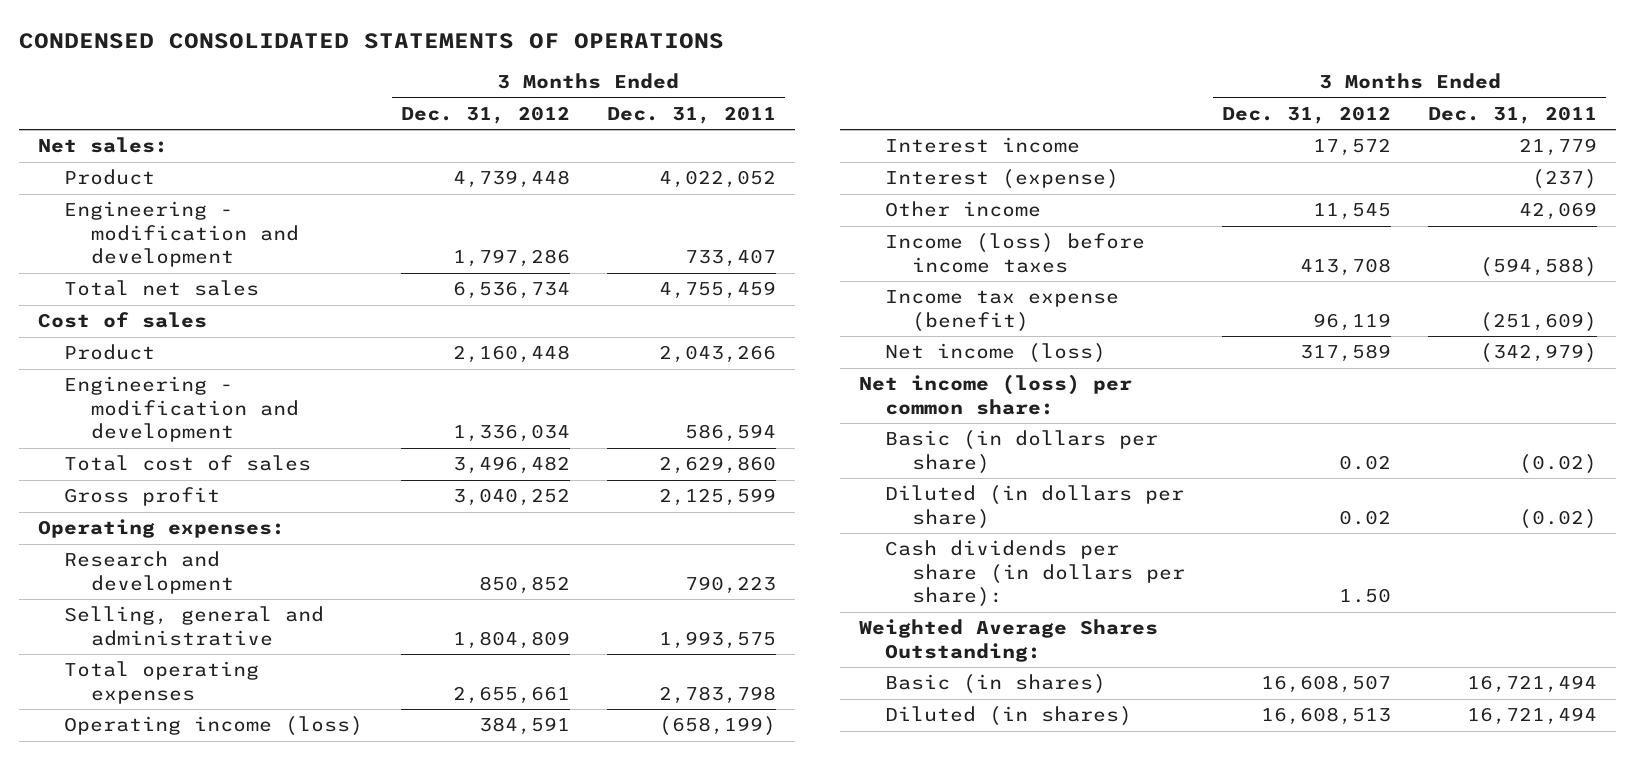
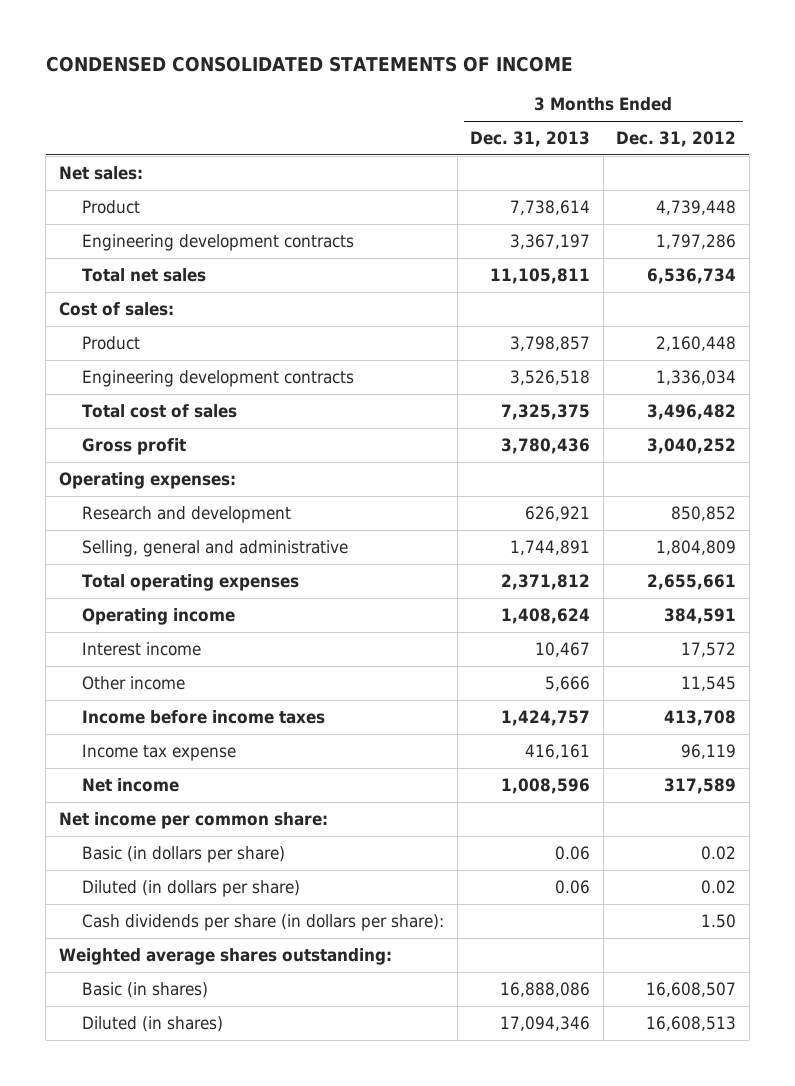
[19,32,725,49] CONDENSED CONSOLIDATED STATEMENTS OF OPERATIONS -> [45,56,573,73] CONDENSED CONSOLIDATED STATEMENTS OF INCOME
[606,105,776,124] Dec. 31, 2011 -> none
none -> [470,130,591,147] Dec. 31, 2013
[64,201,299,268] Engineering - modification and development -> [82,233,355,251] Engineering development contracts
[37,312,207,329] Cost of sales -> [58,301,174,316] Cost of sales:
[64,376,299,443] Engineering - modification and development -> [82,369,355,387] Engineering development contracts
[64,716,364,737] Operating income (loss) -> [82,607,236,625] Operating income
[885,169,1120,190] Interest (expense) -> none
[885,233,1146,273] Income (loss) before income taxes -> [82,709,326,724] Income before income taxes
[885,290,1120,332] Income tax expense (benefit) -> [82,743,237,761] Income tax expense
[885,343,1107,364] Net income (loss) -> [82,777,180,792] Net income
[858,374,1132,415] Net income (loss) per common share: -> [58,811,328,829] Net income per common share:
[858,619,1158,662] Weighted Average Shares Outstanding: -> [58,947,392,965] Weighted average shares outstanding:

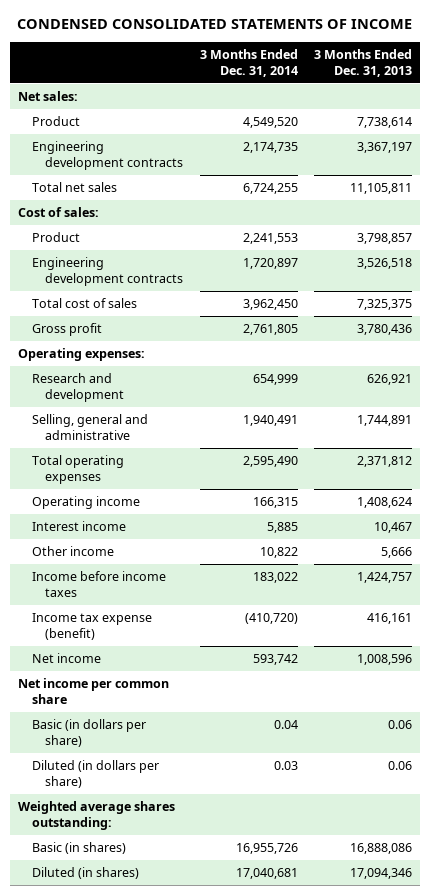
[616,130,737,147] Dec. 31, 2012 -> none
none -> [199,49,298,77] 3 Months Ended Dec. 31, 2014
[82,743,237,761] Income tax expense -> [31,613,152,640] Income tax expense (benefit)
[58,811,328,829] Net income per common share: -> [18,678,170,704] Net income per common share
[82,913,445,931] Cash dividends per share (in dollars per share): -> none

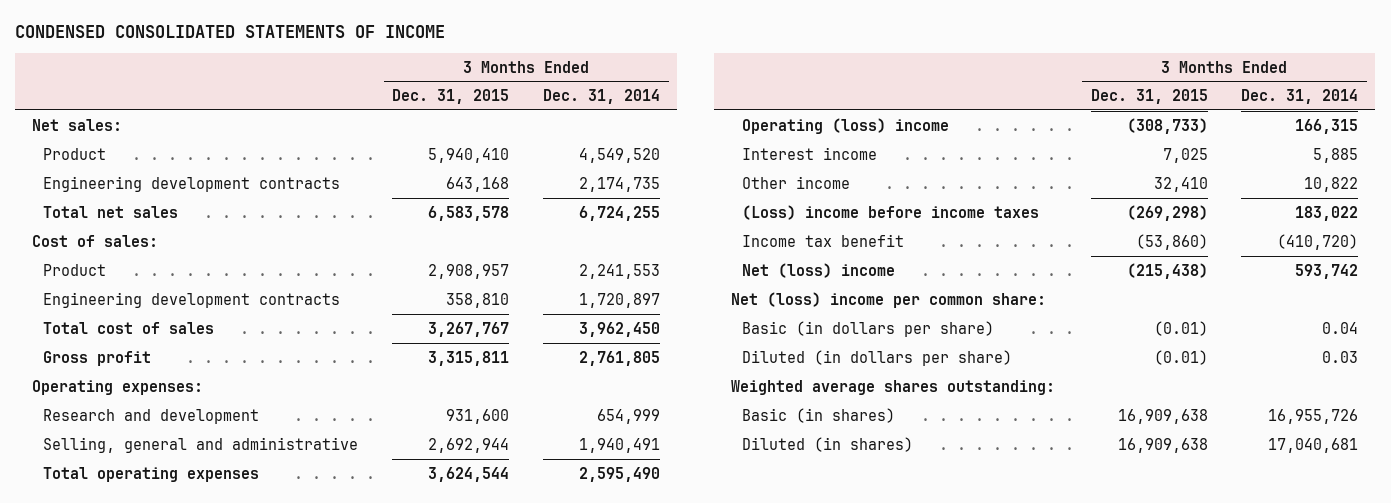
[313,49,412,77] 3 Months Ended Dec. 31, 2013 -> none
none -> [392,89,510,105] Dec. 31, 2015
[31,496,140,510] Operating income -> [741,117,949,134] Operating (loss) income
[31,571,166,597] Income before income taxes -> [741,204,1039,220] (Loss) income before income taxes
[31,613,152,640] Income tax expense (benefit) -> [741,233,904,247] Income tax benefit
[31,653,101,664] Net income -> [741,262,895,278] Net (loss) income
[18,678,170,704] Net income per common share -> [730,291,1046,308] Net (loss) income per common share:

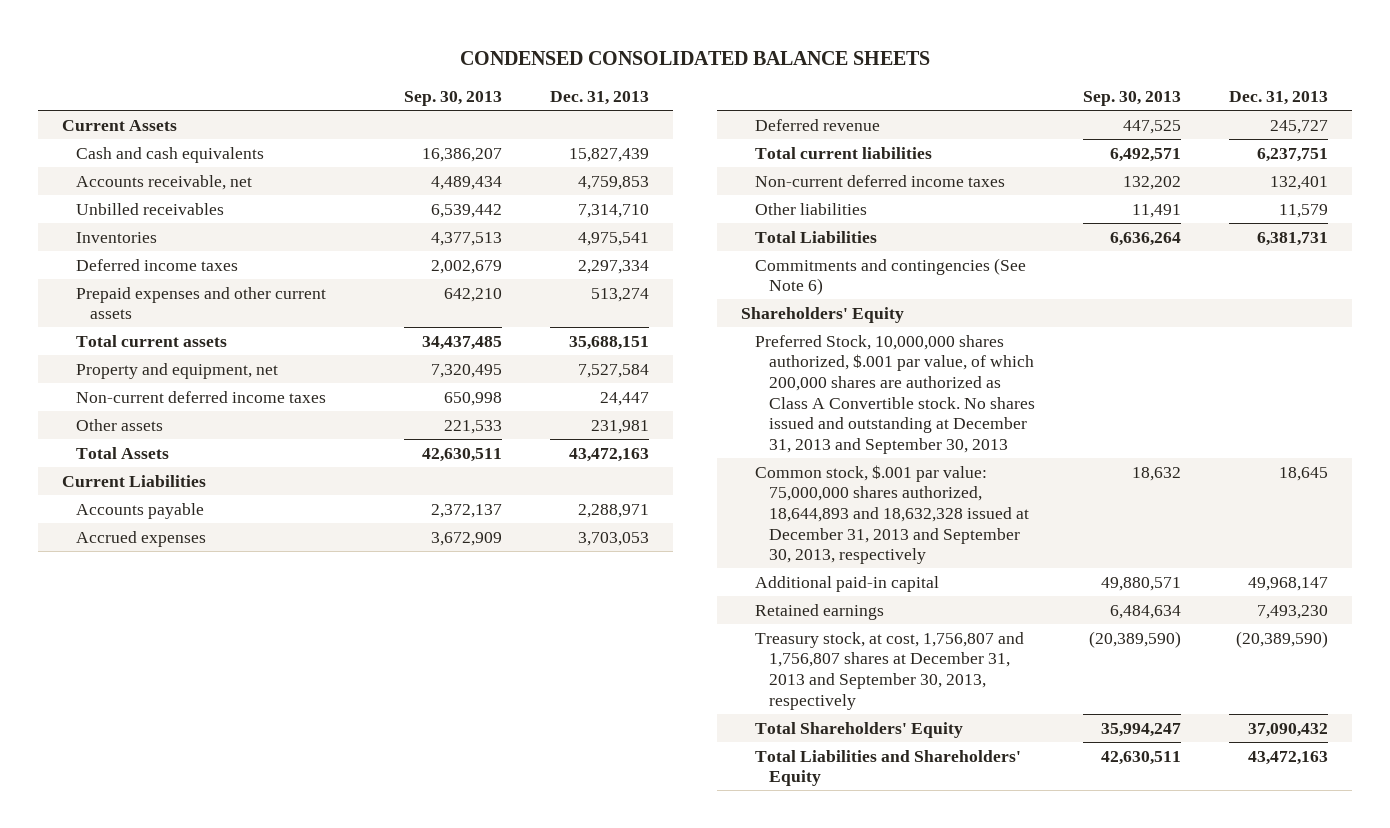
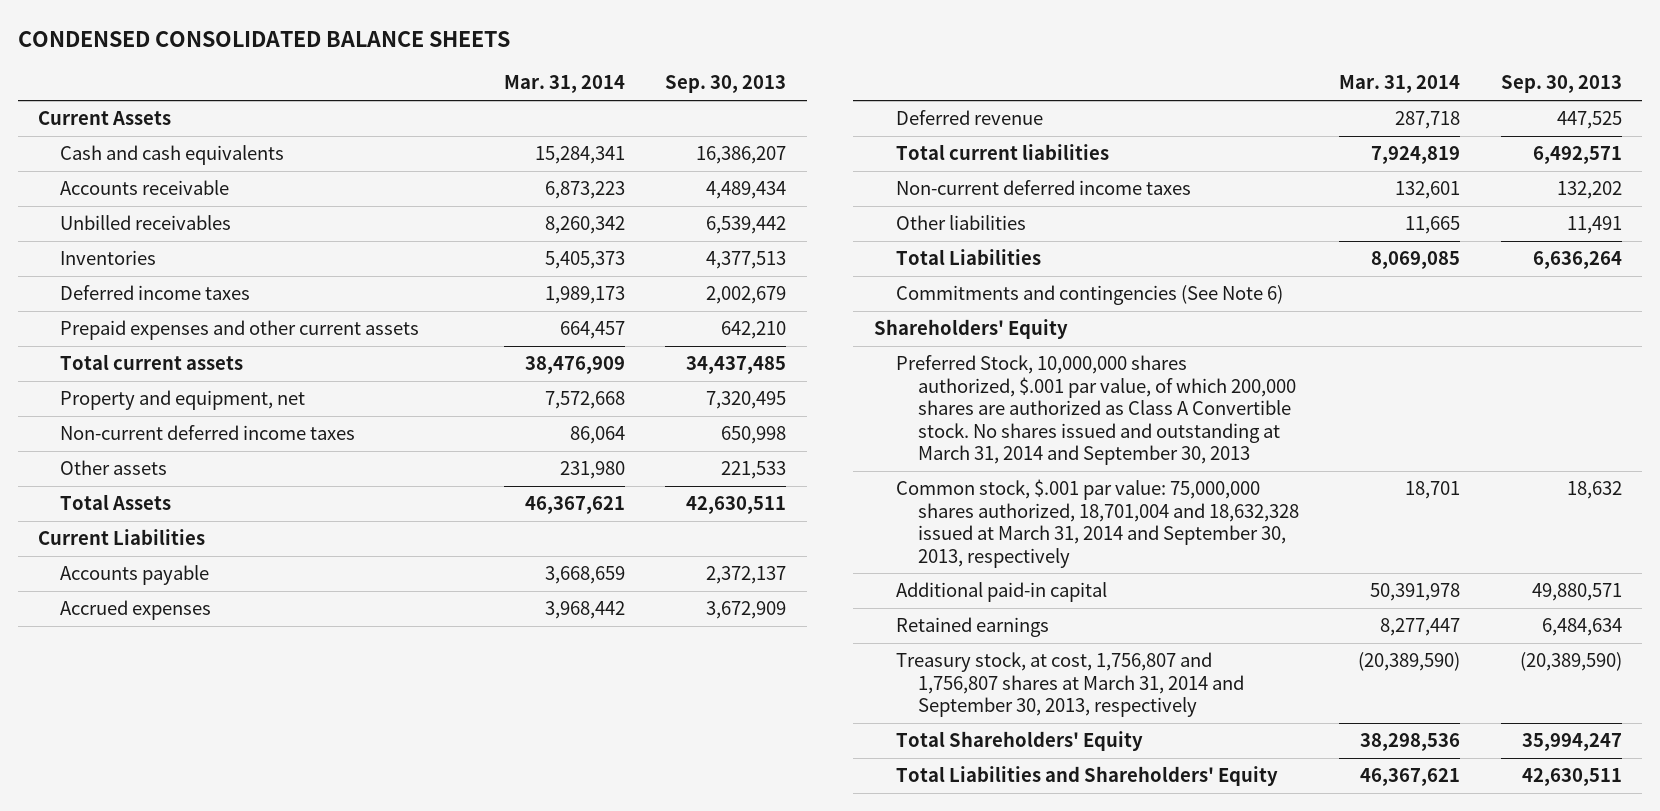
[550,91,650,106] Dec. 31, 2013 -> none
none -> [503,75,625,94] Mar. 31, 2014
[75,174,252,190] Accounts receivable, net -> [59,180,229,196] Accounts receivable
[755,334,1036,454] Preferred Stock, 10,000,000 shares authorized, $.001 par value, of which 200,000 shares are authorized as Class A Convertible stock. No shares issued and outstanding at December 31, 2013 and September 30, 2013 -> [895,355,1296,465] Preferred Stock, 10,000,000 shares authorized, $.001 par value, of which 200,000 shares are authorized as Class A Convertible stock. No shares issued and outstanding at March 31, 2014 and September 30, 2013
[755,464,1030,565] Common stock, $.001 par value: 75,000,000 shares authorized, 18,644,893 and 18,632,328 issued at December 31, 2013 and September 30, 2013, respectively -> [895,479,1299,568] Common stock, $.001 par value: 75,000,000 shares authorized, 18,701,004 and 18,632,328 issued at March 31, 2014 and September 30, 2013, respectively
[755,631,1025,710] Treasury stock, at cost, 1,756,807 and 1,756,807 shares at December 31, 2013 and September 30, 2013, respectively -> [895,652,1244,718] Treasury stock, at cost, 1,756,807 and 1,756,807 shares at March 31, 2014 and September 30, 2013, respectively

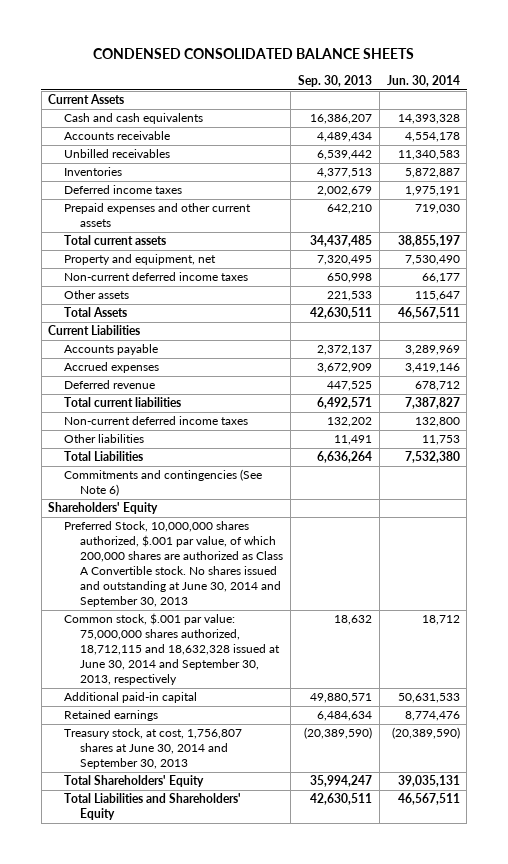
[503,75,625,94] Mar. 31, 2014 -> none
none -> [386,74,460,87] Jun. 30, 2014
[895,355,1296,465] Preferred Stock, 10,000,000 shares authorized, $.001 par value, of which 200,000 shares are authorized as Class A Convertible stock. No shares issued and outstanding at March 31, 2014 and September 30, 2013 -> [64,521,284,608] Preferred Stock, 10,000,000 shares authorized, $.001 par value, of which 200,000 shares are authorized as Class A Convertible stock. No shares issued and outstanding at June 30, 2014 and September 30, 2013
[895,479,1299,568] Common stock, $.001 par value: 75,000,000 shares authorized, 18,701,004 and 18,632,328 issued at March 31, 2014 and September 30, 2013, respectively -> [64,613,281,686] Common stock, $.001 par value: 75,000,000 shares authorized, 18,712,115 and 18,632,328 issued at June 30, 2014 and September 30, 2013, respectively
[895,652,1244,718] Treasury stock, at cost, 1,756,807 and 1,756,807 shares at March 31, 2014 and September 30, 2013, respectively -> [64,728,243,770] Treasury stock, at cost, 1,756,807 shares at June 30, 2014 and September 30, 2013

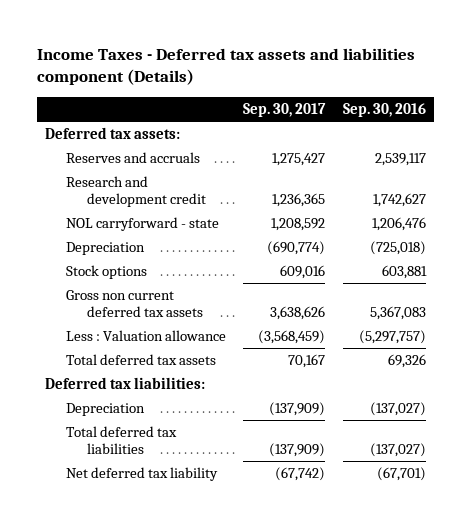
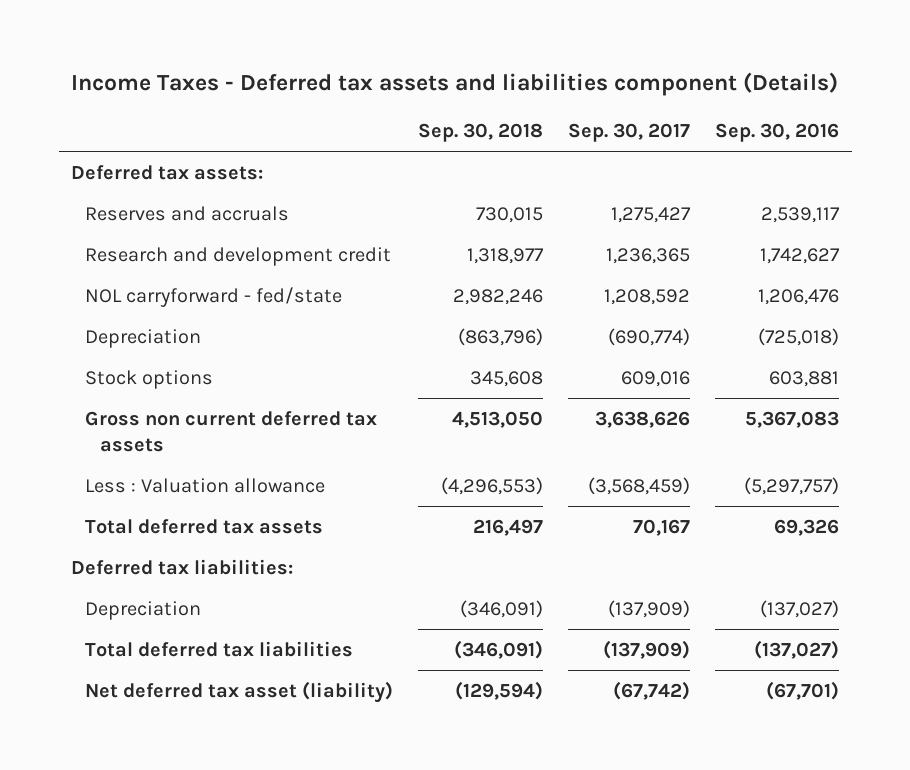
none -> [418,122,544,142] Sep. 30, 2018
[66,217,220,232] NOL carryforward - state -> [85,286,343,307] NOL carryforward - fed/state
[66,467,219,482] Net deferred tax liability -> [85,680,394,703] Net deferred tax asset (liability)

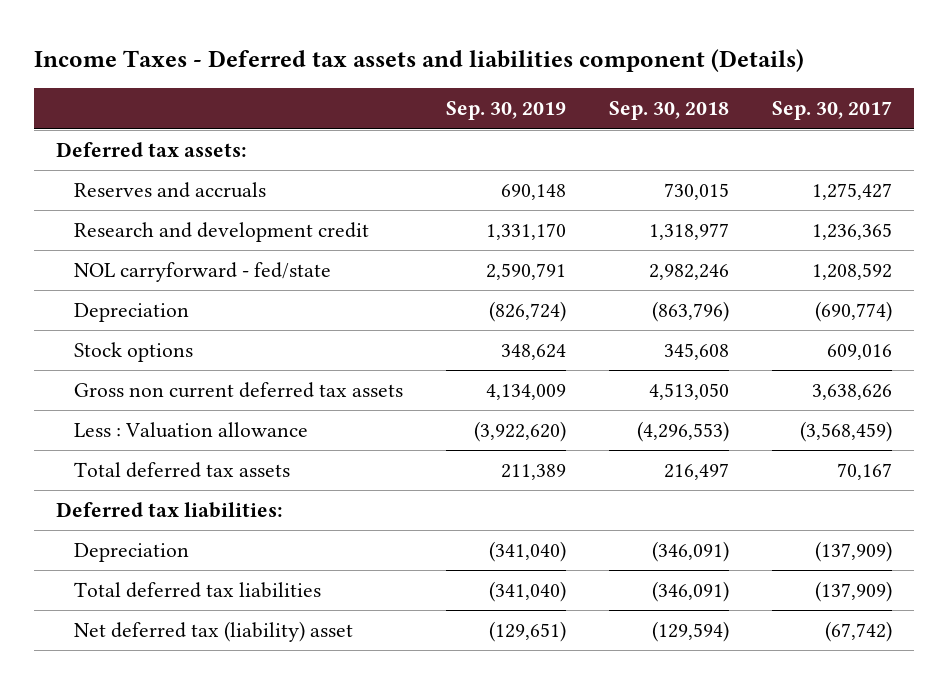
[715,122,840,142] Sep. 30, 2016 -> none
none -> [445,101,566,121] Sep. 30, 2019
[85,680,394,703] Net deferred tax asset (liability) -> [73,621,353,643] Net deferred tax (liability) asset

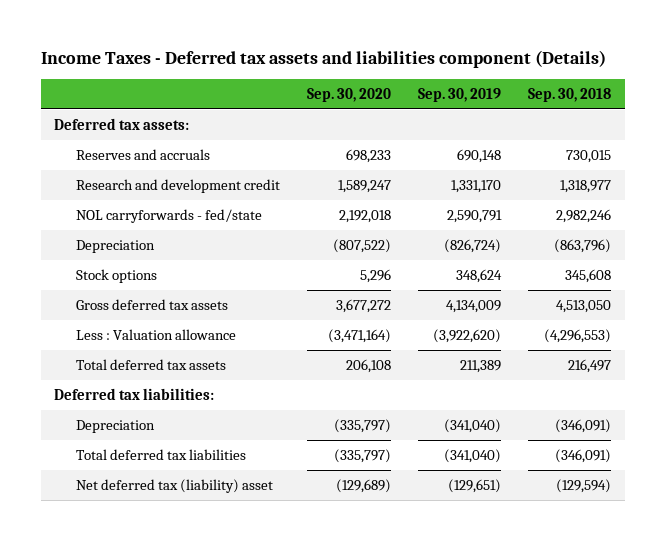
[772,101,893,121] Sep. 30, 2017 -> none
none -> [306,88,391,103] Sep. 30, 2020
[73,262,331,283] NOL carryforward - fed/state -> [75,208,262,223] NOL carryforwards - fed/state
[73,382,403,399] Gross non current deferred tax assets -> [75,298,228,310] Gross deferred tax assets

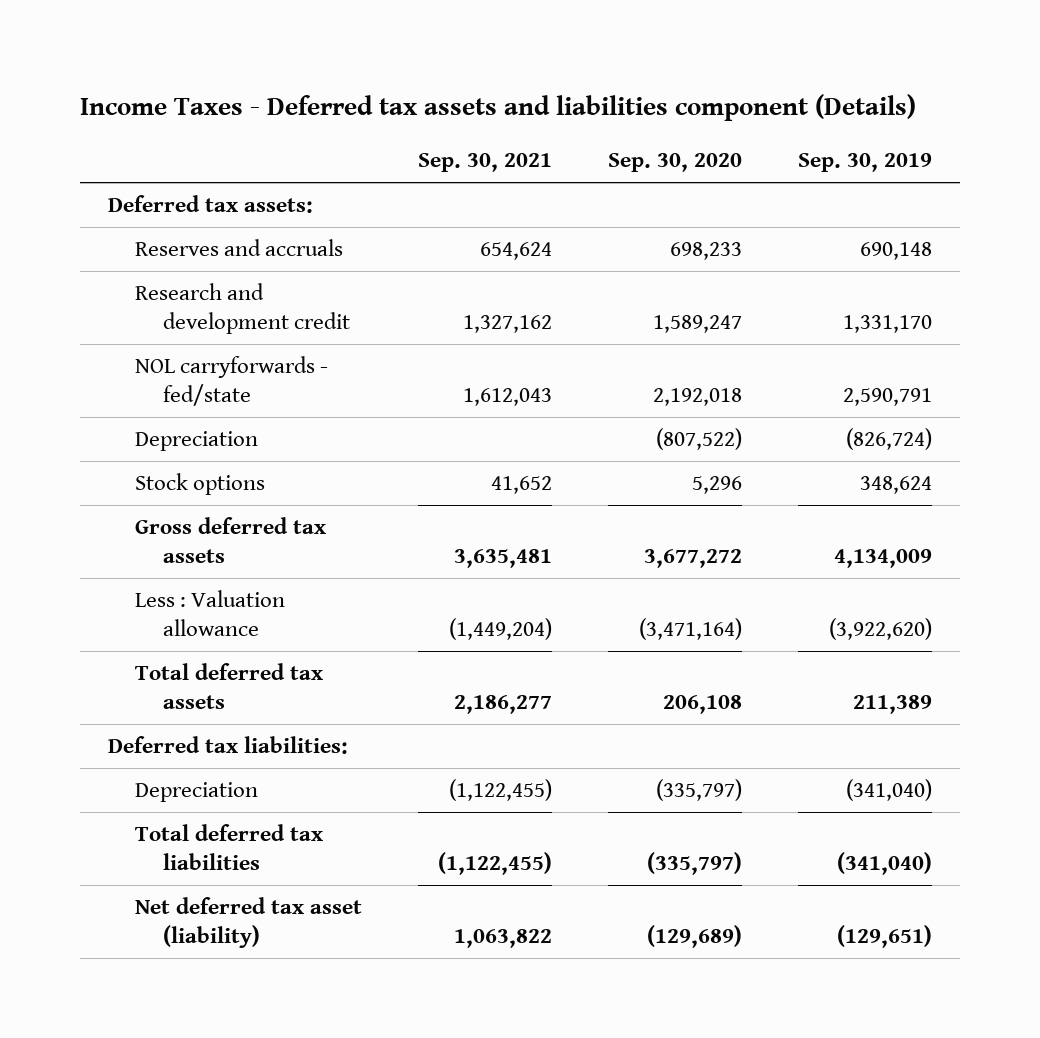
[528,88,612,103] Sep. 30, 2018 -> none
none -> [418,153,553,173] Sep. 30, 2021
[75,478,273,493] Net deferred tax (liability) asset -> [135,897,363,948] Net deferred tax asset (liability)

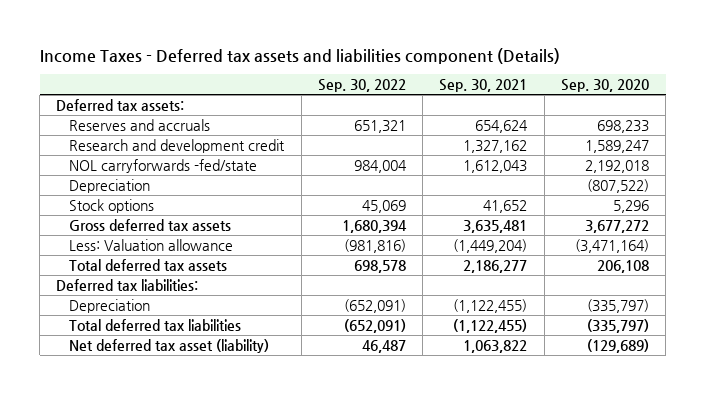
[798,153,933,173] Sep. 30, 2019 -> none
none -> [317,79,406,93] Sep. 30, 2022
[135,356,329,406] NOL carryforwards - fed/state -> [69,158,258,173] NOL carryforwards -fed/state
[135,590,286,636] Less : Valuation allowance -> [69,238,234,251] Less: Valuation allowance

